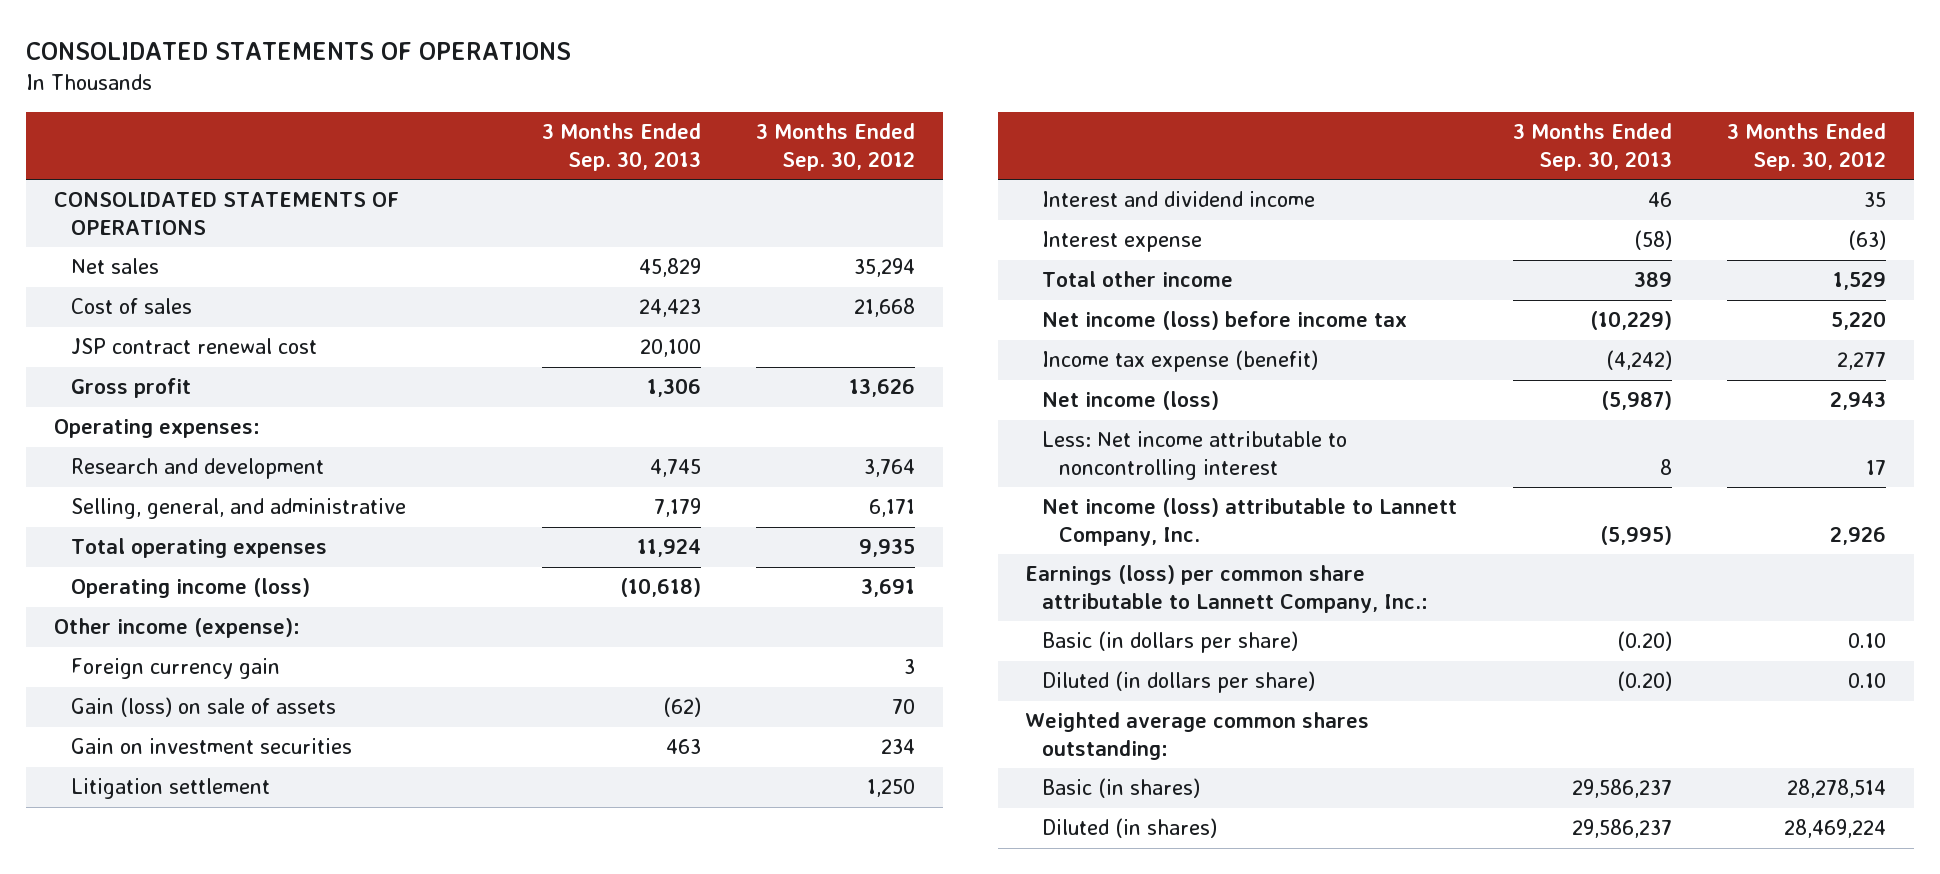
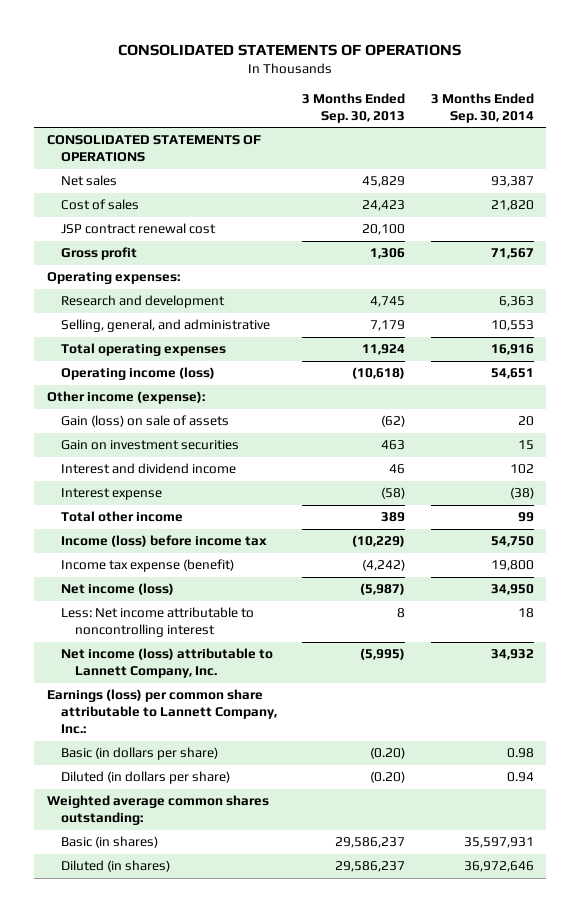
[756,123,916,171] 3 Months Ended Sep. 30, 2012 -> none
none -> [430,92,534,123] 3 Months Ended Sep. 30, 2014
[71,658,281,680] Foreign currency gain -> none
[71,778,271,800] Litigation settlement -> none
[1042,311,1408,331] Net income (loss) before income tax -> [60,535,267,548] Income (loss) before income tax

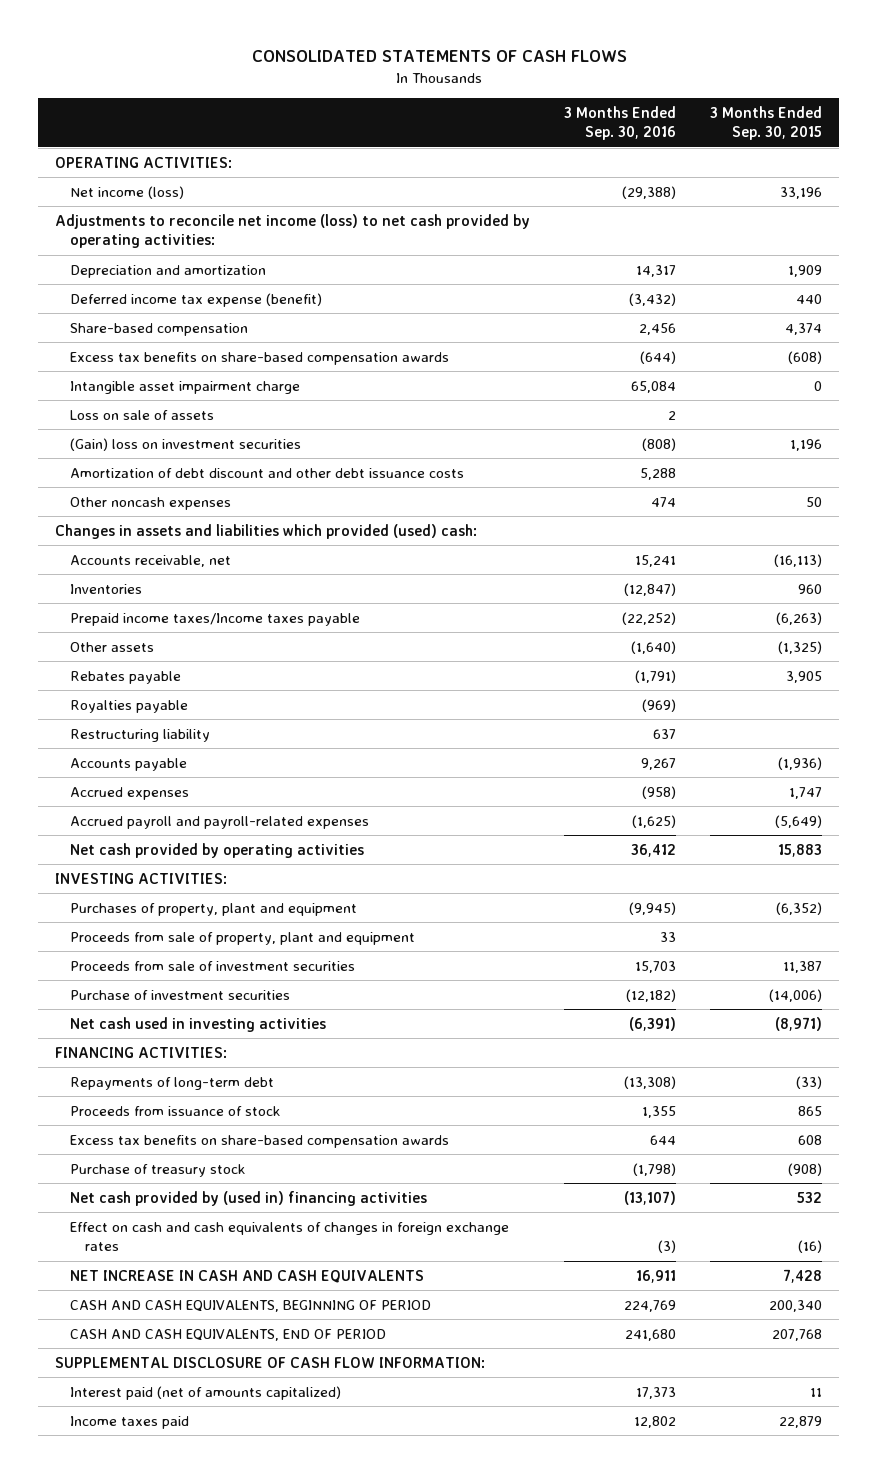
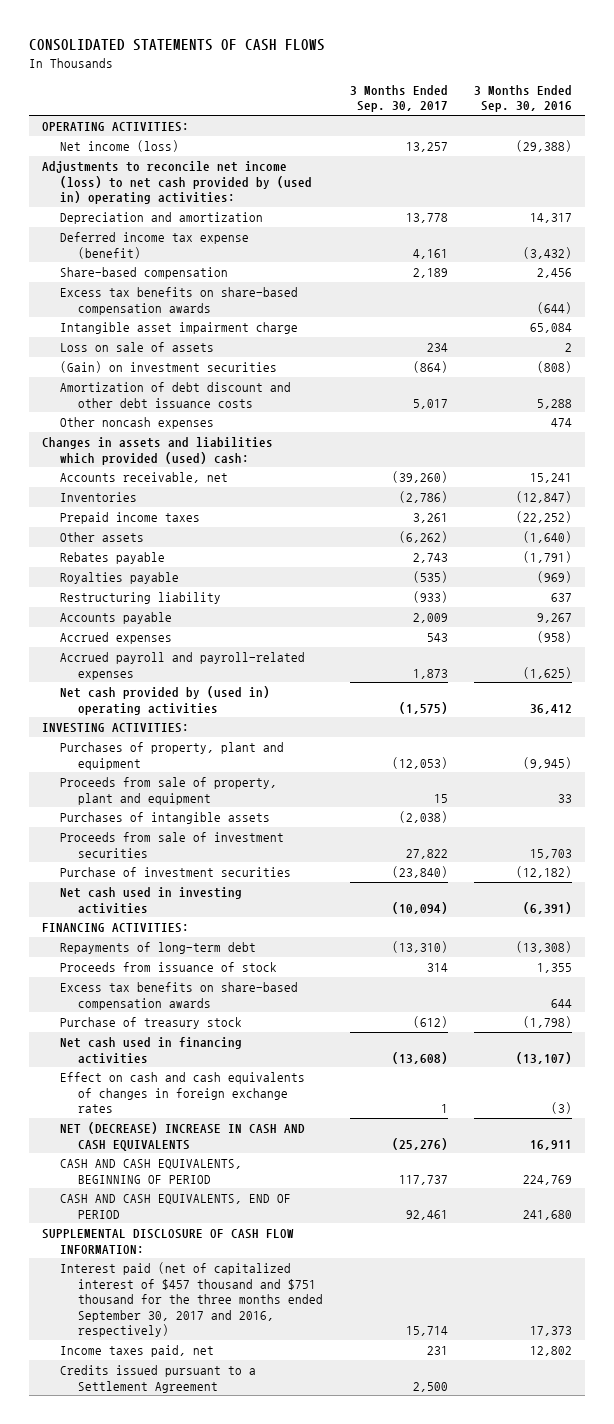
[710,105,823,141] 3 Months Ended Sep. 30, 2015 -> none
none -> [349,84,448,113] 3 Months Ended Sep. 30, 2017
[55,213,531,249] Adjustments to reconcile net income (loss) to net cash provided by operating activities: -> [42,161,313,205] Adjustments to reconcile net income (loss) to net cash provided by (used in) operating activities:
[70,437,302,451] (Gain) loss on investment securities -> [60,361,278,374] (Gain) on investment securities
[70,612,361,626] Prepaid income taxes/Income taxes payable -> [60,512,201,525] Prepaid income taxes
[70,842,365,858] Net cash provided by operating activities -> [60,686,271,715] Net cash provided by (used in) operating activities
none -> [60,812,271,825] Purchases of intangible assets
[70,1190,428,1206] Net cash provided by (used in) financing activities -> [60,1037,243,1064] Net cash used in financing activities
[70,1269,425,1283] NET INCREASE IN CASH AND CASH EQUIVALENTS -> [60,1122,306,1151] NET (DECREASE) INCREASE IN CASH AND CASH EQUIVALENTS
[70,1385,342,1400] Interest paid (net of amounts capitalized) -> [60,1262,324,1338] Interest paid (net of capitalized interest of $457 thousand and $751 thousand for the three months ended September 30, 2017 and 2016, respectively)
[70,1415,190,1429] Income taxes paid -> [60,1345,215,1358] Income taxes paid, net
none -> [60,1365,257,1393] Credits issued pursuant to a Settlement Agreement

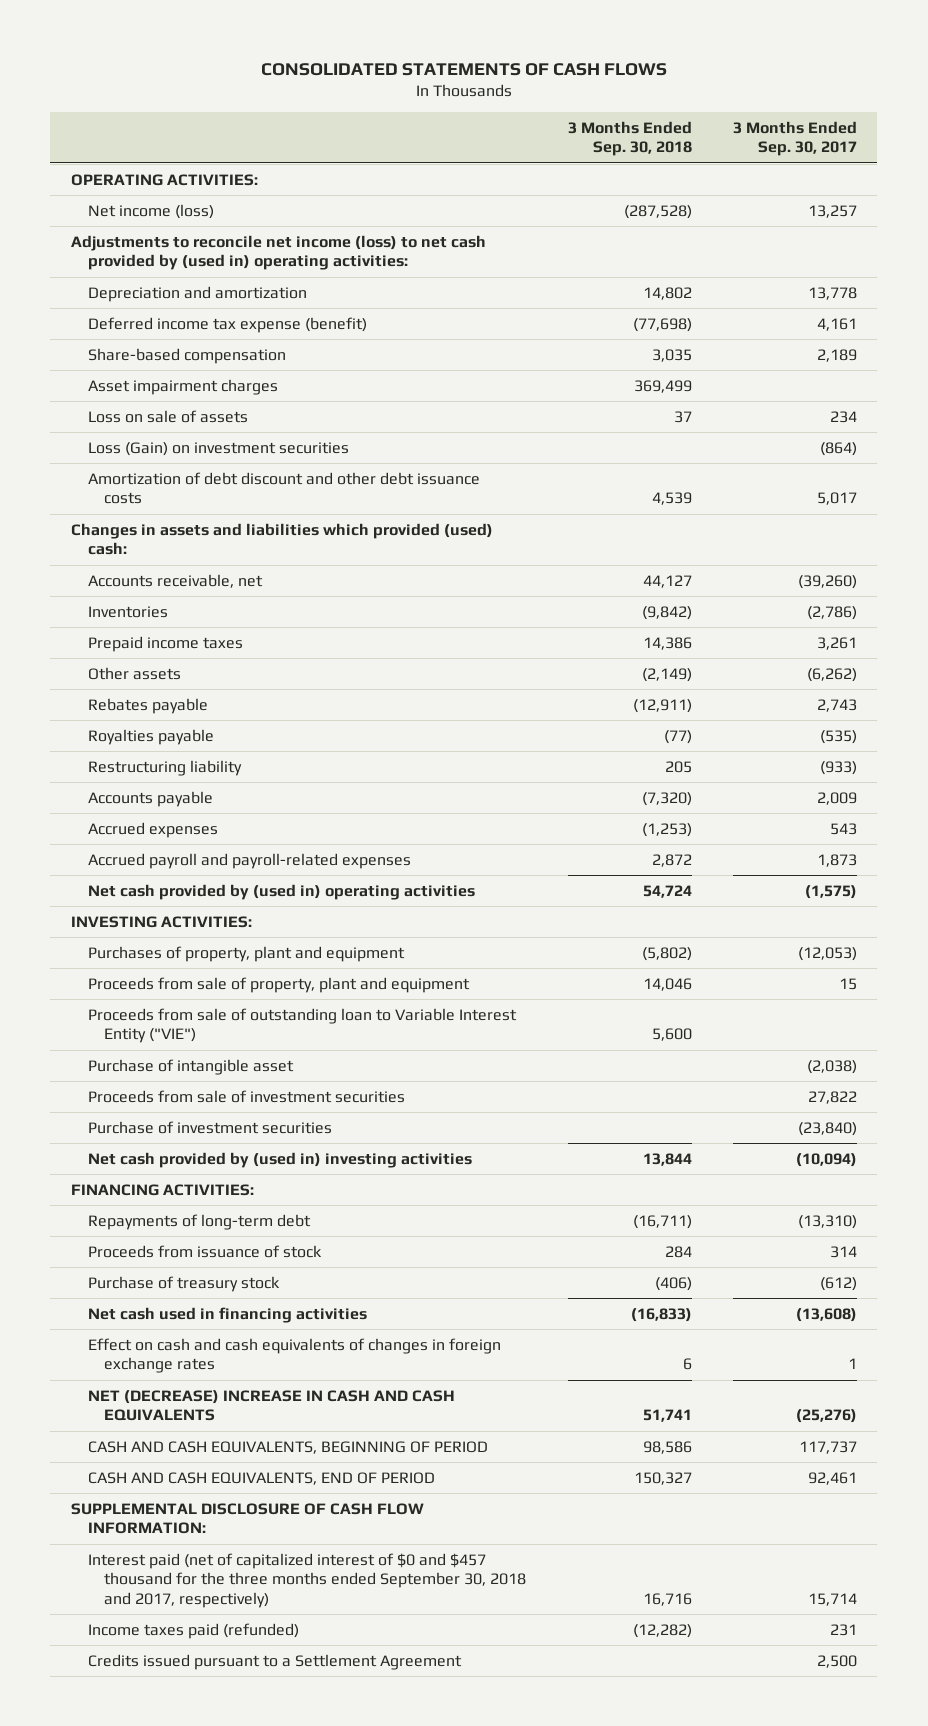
[474,84,573,113] 3 Months Ended Sep. 30, 2016 -> none
none -> [567,120,692,157] 3 Months Ended Sep. 30, 2018
[60,287,299,315] Excess tax benefits on share-based compensation awards -> none
[60,322,299,335] Intangible asset impairment charge -> none
none -> [87,378,278,395] Asset impairment charges
[60,361,278,374] (Gain) on investment securities -> [87,441,349,456] Loss (Gain) on investment securities
[60,417,215,430] Other noncash expenses -> none
none -> [87,1007,517,1044] Proceeds from sale of outstanding loan to Variable Interest Entity ("VIE")
[60,812,271,825] Purchases of intangible assets -> [87,1058,294,1075] Purchase of intangible asset
[60,887,243,914] Net cash used in investing activities -> [87,1151,472,1168] Net cash provided by (used in) investing activities
[60,982,299,1010] Excess tax benefits on share-based compensation awards -> none
[60,1262,324,1338] Interest paid (net of capitalized interest of $457 thousand and $751 thousand for the three months ended September 30, 2017 and 2016, respectively) -> [87,1552,527,1609] Interest paid (net of capitalized interest of $0 and $457 thousand for the three months ended September 30, 2018 and 2017, respectively)
[60,1345,215,1358] Income taxes paid, net -> [87,1622,299,1639] Income taxes paid (refunded)

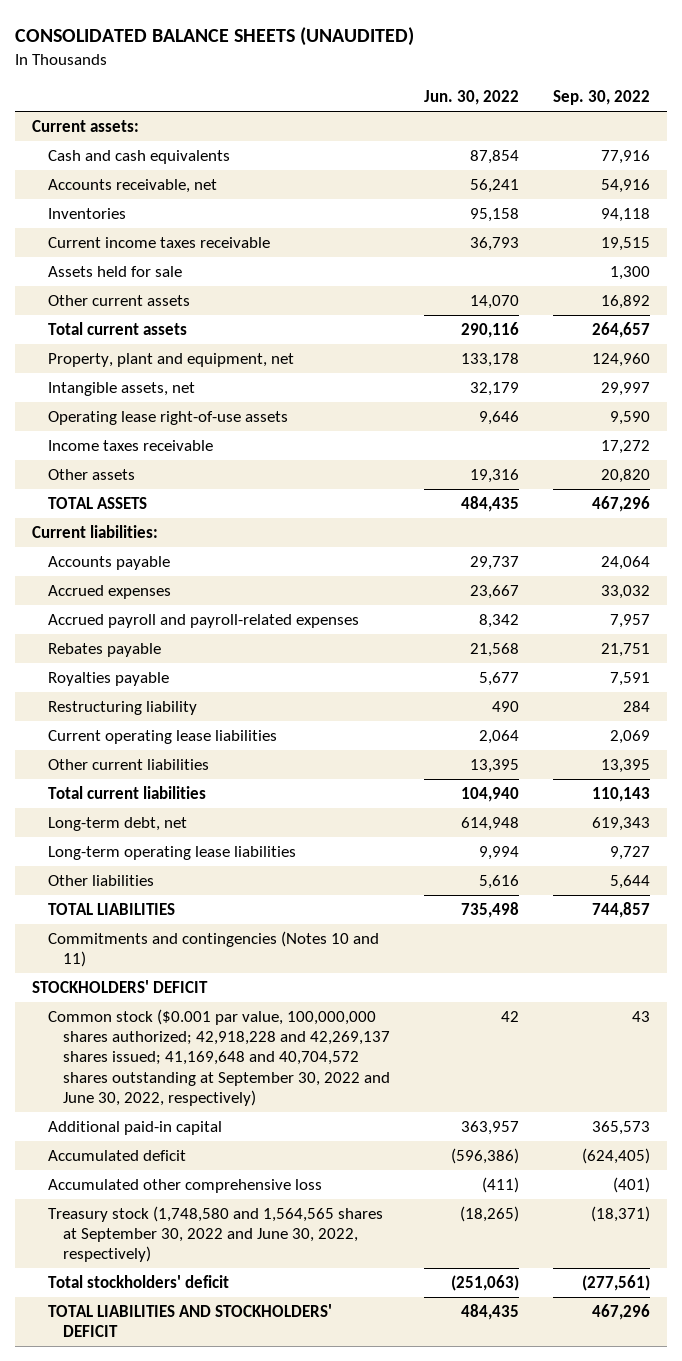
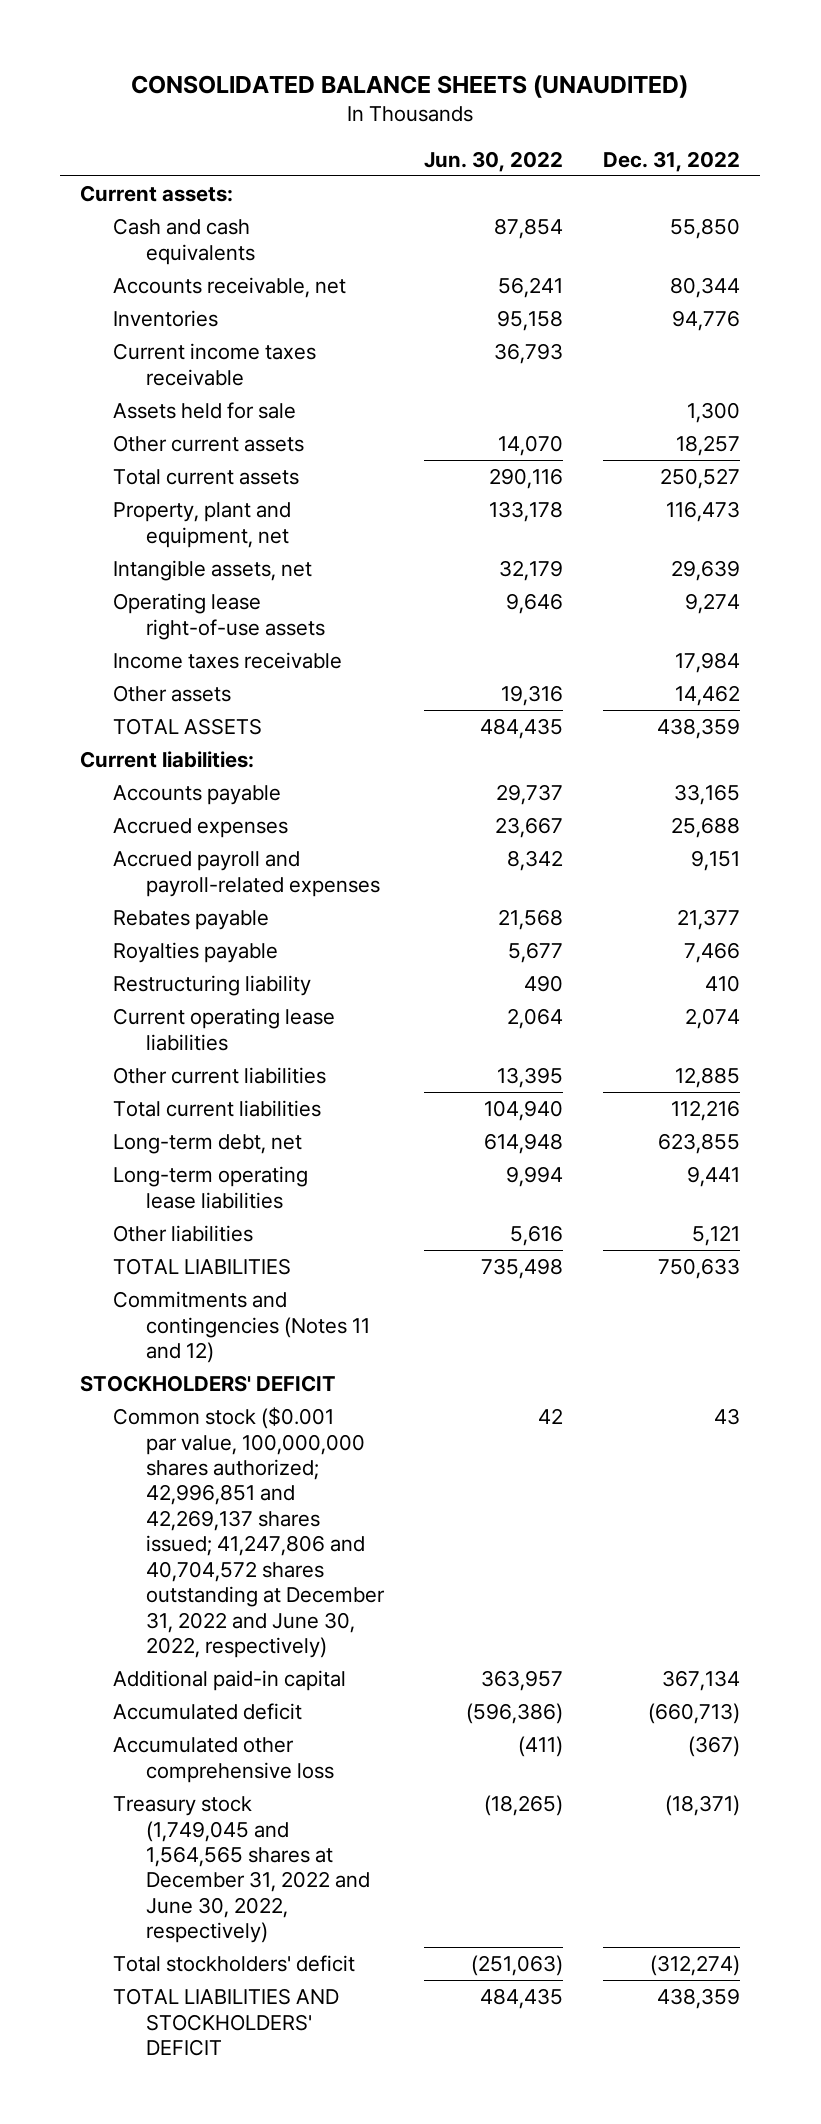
[553,90,651,106] Sep. 30, 2022 -> none
none -> [603,150,741,172] Dec. 31, 2022
[47,931,379,968] Commitments and contingencies (Notes 10 and 11) -> [113,1291,371,1363] Commitments and contingencies (Notes 11 and 12)
[47,1009,391,1106] Common stock ($0.001 par value, 100,000,000 shares authorized; 42,918,228 and 42,269,137 shares issued; 41,169,648 and 40,704,572 shares outstanding at September 30, 2022 and June 30, 2022, respectively) -> [113,1407,386,1658] Common stock ($0.001 par value, 100,000,000 shares authorized; 42,996,851 and 42,269,137 shares issued; 41,247,806 and 40,704,572 shares outstanding at December 31, 2022 and June 30, 2022, respectively)
[47,1206,383,1263] Treasury stock (1,748,580 and 1,564,565 shares at September 30, 2022 and June 30, 2022, respectively) -> [113,1796,371,1944] Treasury stock (1,749,045 and 1,564,565 shares at December 31, 2022 and June 30, 2022, respectively)

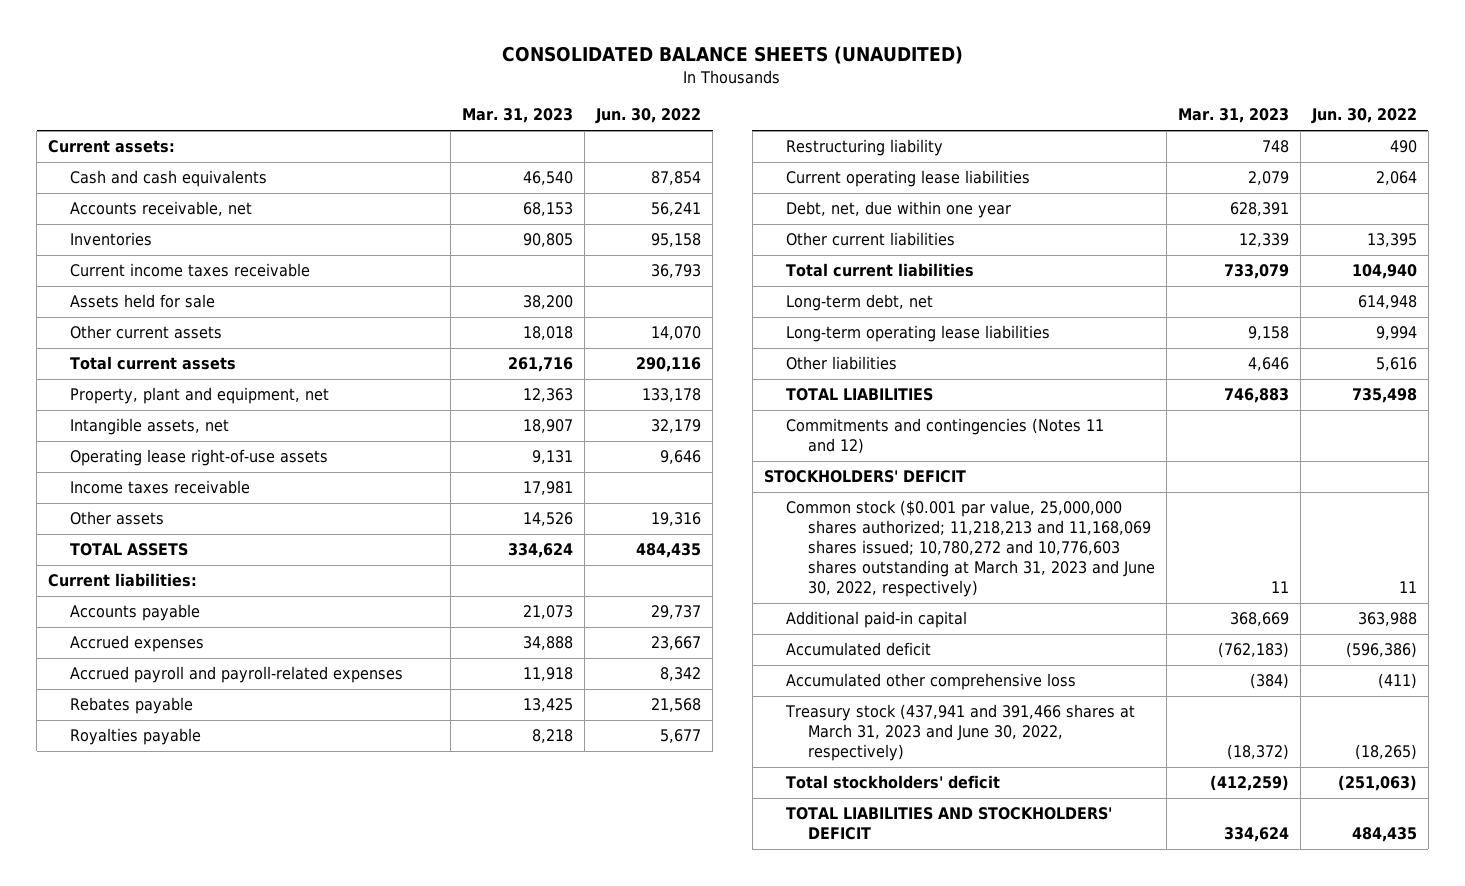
[603,150,741,172] Dec. 31, 2022 -> none
none -> [462,108,574,124] Mar. 31, 2023
none -> [786,201,1012,219] Debt, net, due within one year
[113,1407,386,1658] Common stock ($0.001 par value, 100,000,000 shares authorized; 42,996,851 and 42,269,137 shares issued; 41,247,806 and 40,704,572 shares outstanding at December 31, 2022 and June 30, 2022, respectively) -> [786,500,1156,597] Common stock ($0.001 par value, 25,000,000 shares authorized; 11,218,213 and 11,168,069 shares issued; 10,780,272 and 10,776,603 shares outstanding at March 31, 2023 and June 30, 2022, respectively)
[538,1408,564,1425] 42 -> [1398,580,1417,593] 11
[481,1670,564,1692] 363,957 -> [1357,612,1417,627] 363,988
[113,1796,371,1944] Treasury stock (1,749,045 and 1,564,565 shares at December 31, 2022 and June 30, 2022, respectively) -> [785,704,1136,762] Treasury stock (437,941 and 391,466 shares at March 31, 2023 and June 30, 2022, respectively)

